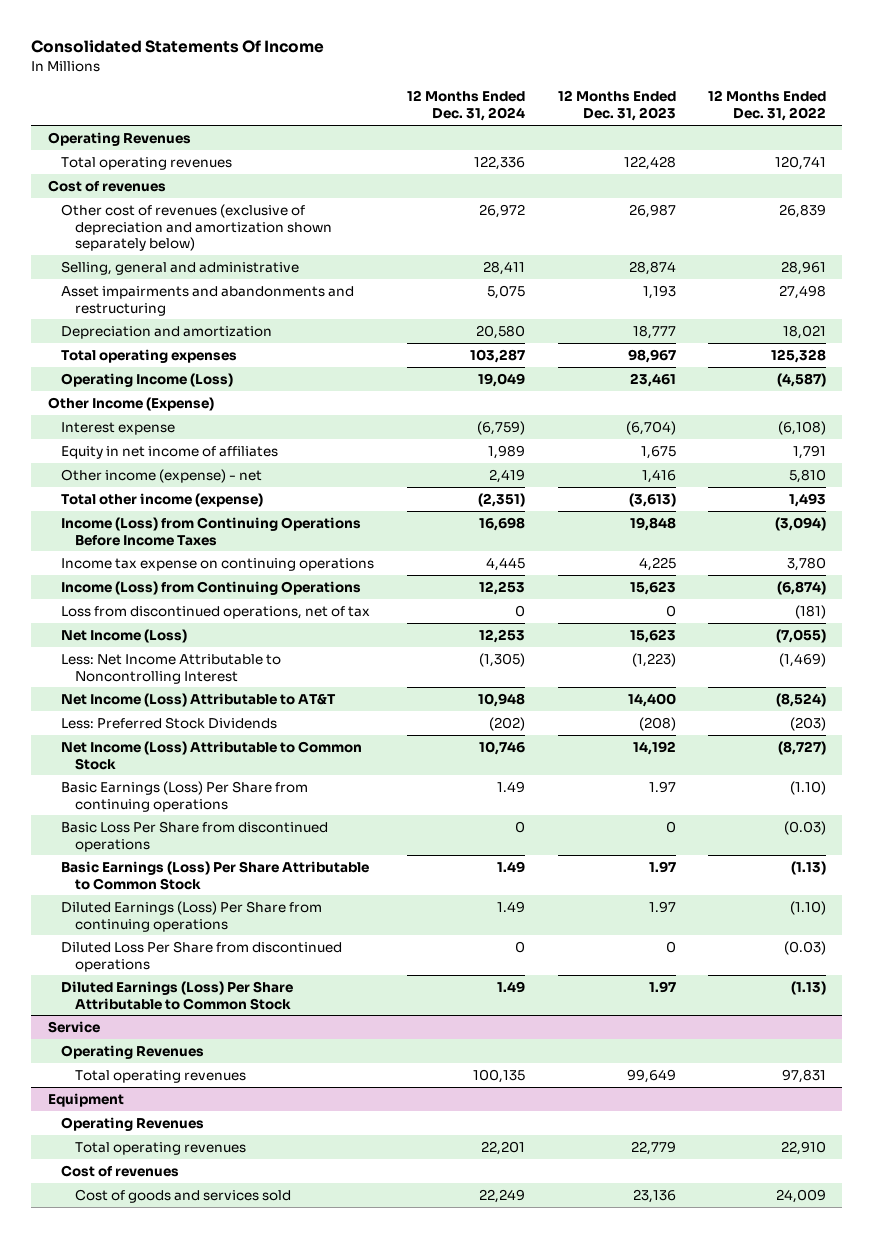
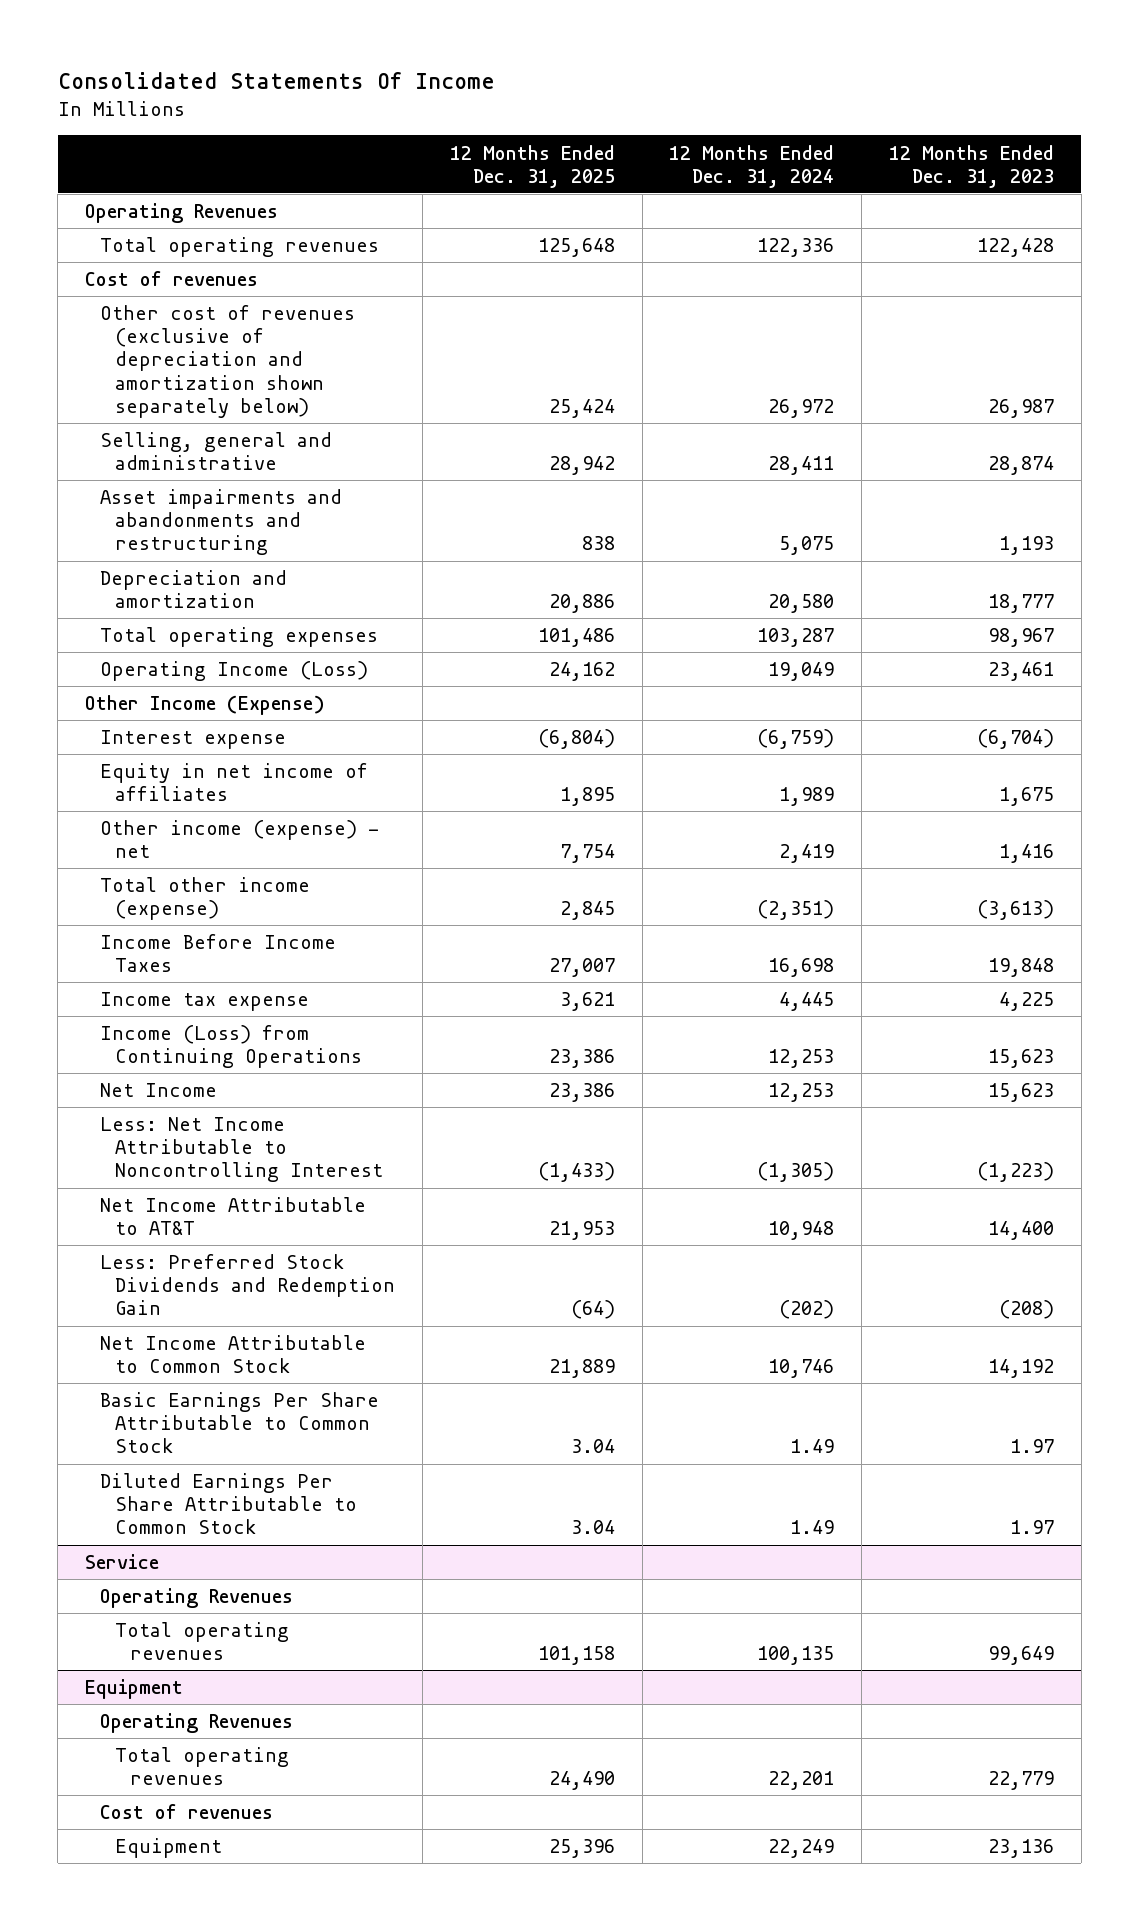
[708,90,827,122] 12 Months Ended Dec. 31, 2022 -> none
none -> [449,144,615,188] 12 Months Ended Dec. 31, 2025
[61,516,362,546] Income (Loss) from Continuing Operations Before Income Taxes -> [100,934,337,973] Income Before Income Taxes
[61,557,375,571] Income tax expense on continuing operations -> [100,992,310,1012] Income tax expense
[61,605,371,619] Loss from discontinued operations, net of tax -> none
[61,628,188,643] Net Income (Loss) -> [100,1083,218,1098] Net Income
[61,780,309,812] Basic Earnings (Loss) Per Share from continuing operations -> none
[61,820,329,852] Basic Loss Per Share from discontinued operations -> none
[61,900,323,932] Diluted Earnings (Loss) Per Share from continuing operations -> none
[61,940,343,972] Diluted Loss Per Share from discontinued operations -> none
[61,692,337,707] Net Income (Loss) Attributable to AT&T -> [100,1197,367,1236] Net Income Attributable to AT&T
[61,716,278,729] Less: Preferred Stock Dividends -> [100,1254,396,1316] Less: Preferred Stock Dividends and Redemption Gain
[61,740,363,770] Net Income (Loss) Attributable to Common Stock -> [100,1335,367,1374] Net Income Attributable to Common Stock
[61,860,370,890] Basic Earnings (Loss) Per Share Attributable to Common Stock -> [100,1392,380,1454] Basic Earnings Per Share Attributable to Common Stock
[61,980,294,1010] Diluted Earnings (Loss) Per Share Attributable to Common Stock -> [100,1473,358,1535] Diluted Earnings Per Share Attributable to Common Stock
[75,1188,292,1203] Cost of goods and services sold -> [115,1838,223,1859] Equipment

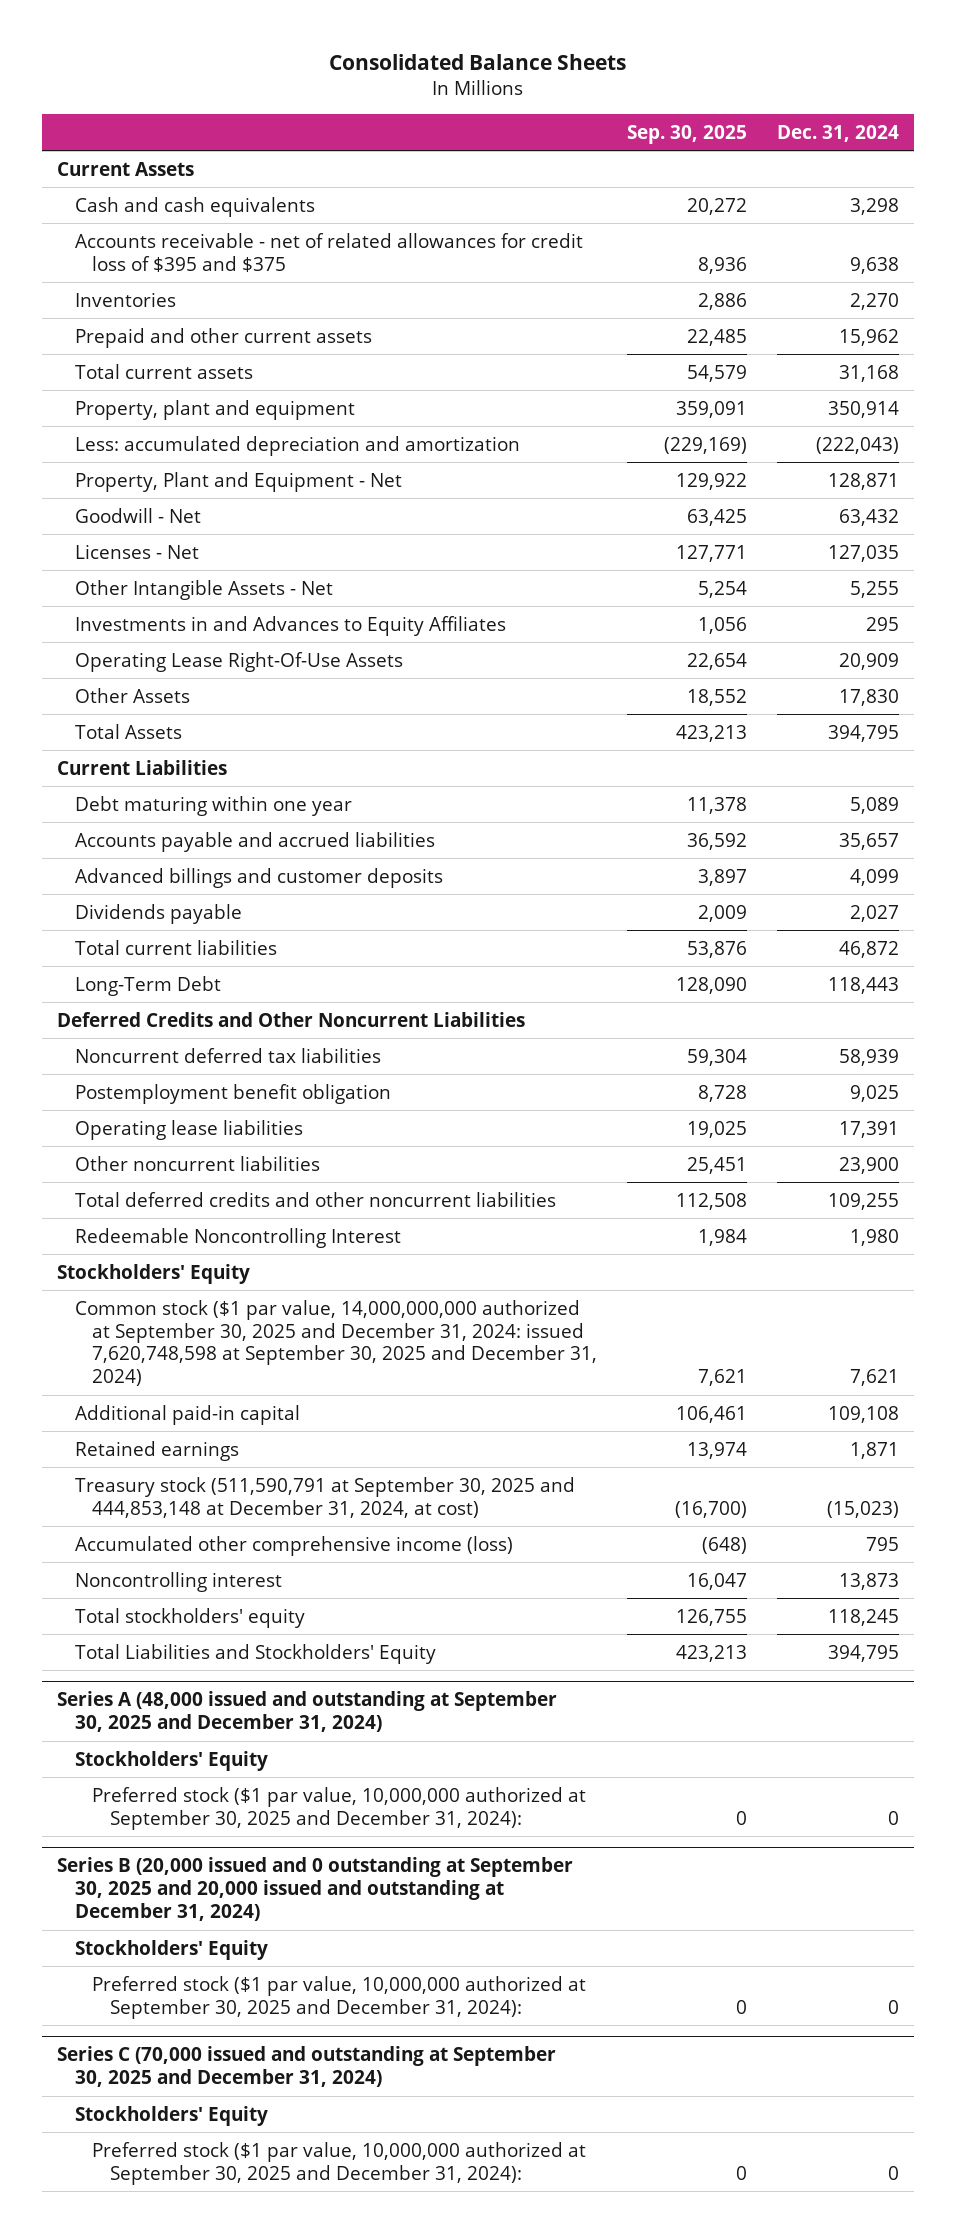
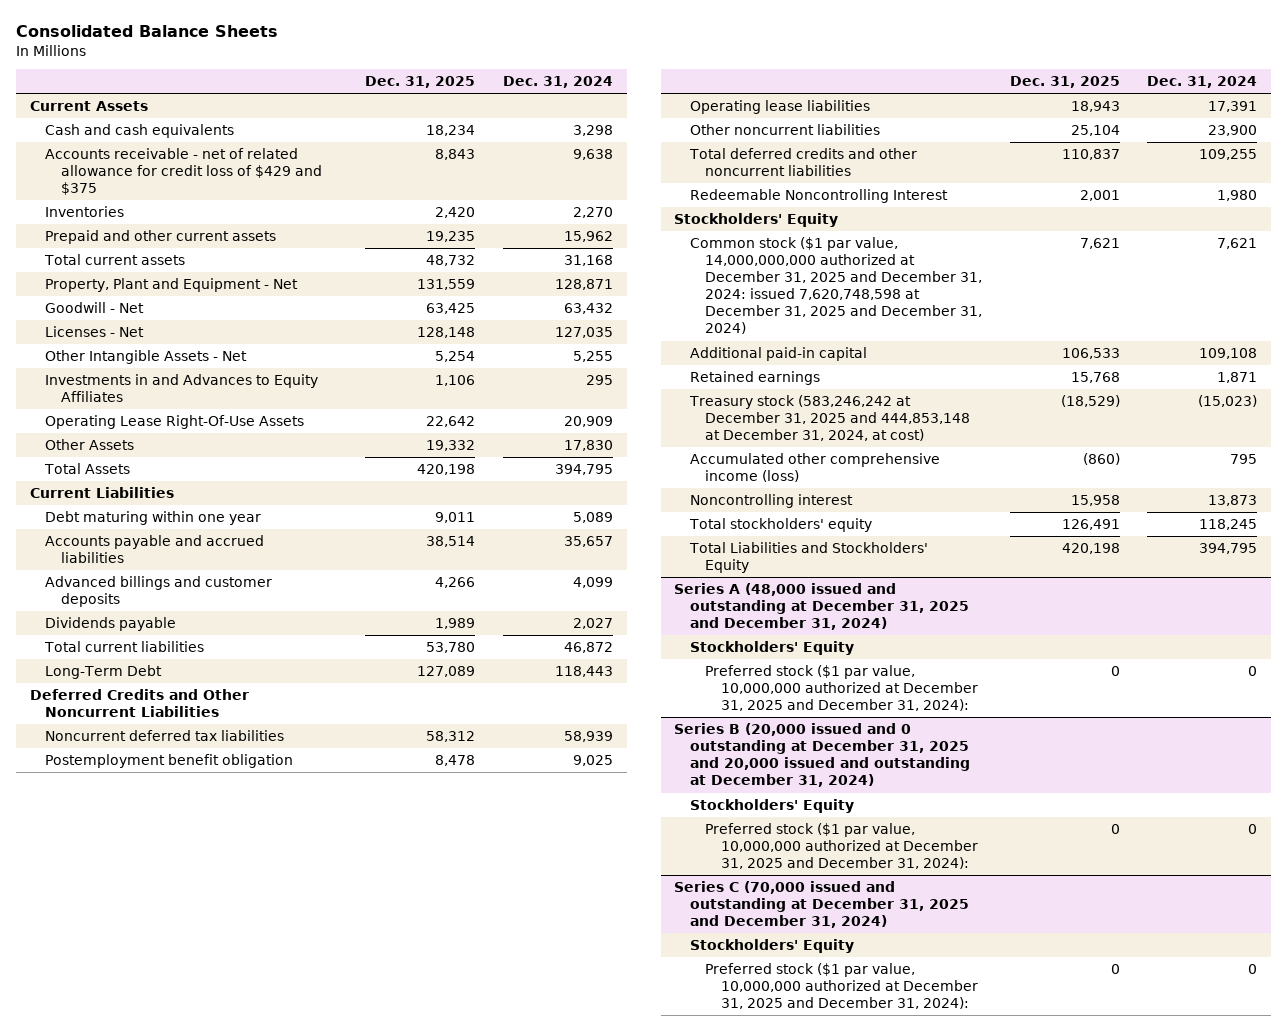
[627,124,748,144] Sep. 30, 2025 -> none
none -> [365,76,476,89] Dec. 31, 2025
[74,232,583,272] Accounts receivable - net of related allowances for credit loss of $395 and $375 -> [45,148,322,196] Accounts receivable - net of related allowance for credit loss of $429 and $375
[74,399,355,420] Property, plant and equipment -> none
[74,435,520,456] Less: accumulated depreciation and amortization -> none
[74,1299,598,1387] Common stock ($1 par value, 14,000,000,000 authorized at September 30, 2025 and December 31, 2024: issued 7,620,748,598 at September 30, 2025 and December 31, 2024) -> [689,237,983,335] Common stock ($1 par value, 14,000,000,000 authorized at December 31, 2025 and December 31, 2024: issued 7,620,748,598 at December 31, 2025 and December 31, 2024)
[74,1476,575,1518] Treasury stock (511,590,791 at September 30, 2025 and 444,853,148 at December 31, 2024, at cost) -> [688,395,971,442] Treasury stock (583,246,242 at December 31, 2025 and 444,853,148 at December 31, 2024, at cost)
[56,1691,557,1733] Series A (48,000 issued and outstanding at September 30, 2025 and December 31, 2024) -> [674,583,969,631] Series A (48,000 issued and outstanding at December 31, 2025 and December 31, 2024)
[92,1786,587,1830] Preferred stock ($1 par value, 10,000,000 authorized at September 30, 2025 and December 31, 2024): -> [705,665,978,712] Preferred stock ($1 par value, 10,000,000 authorized at December 31, 2025 and December 31, 2024):
[56,1857,573,1921] Series B (20,000 issued and 0 outstanding at September 30, 2025 and 20,000 issued and outstanding at December 31, 2024) -> [674,723,970,788] Series B (20,000 issued and 0 outstanding at December 31, 2025 and 20,000 issued and outstanding at December 31, 2024)
[92,1975,587,2019] Preferred stock ($1 par value, 10,000,000 authorized at September 30, 2025 and December 31, 2024): -> [705,823,978,870] Preferred stock ($1 par value, 10,000,000 authorized at December 31, 2025 and December 31, 2024):
[56,2046,556,2088] Series C (70,000 issued and outstanding at September 30, 2025 and December 31, 2024) -> [674,881,969,929] Series C (70,000 issued and outstanding at December 31, 2025 and December 31, 2024)
[92,2141,587,2185] Preferred stock ($1 par value, 10,000,000 authorized at September 30, 2025 and December 31, 2024): -> [705,963,978,1010] Preferred stock ($1 par value, 10,000,000 authorized at December 31, 2025 and December 31, 2024):

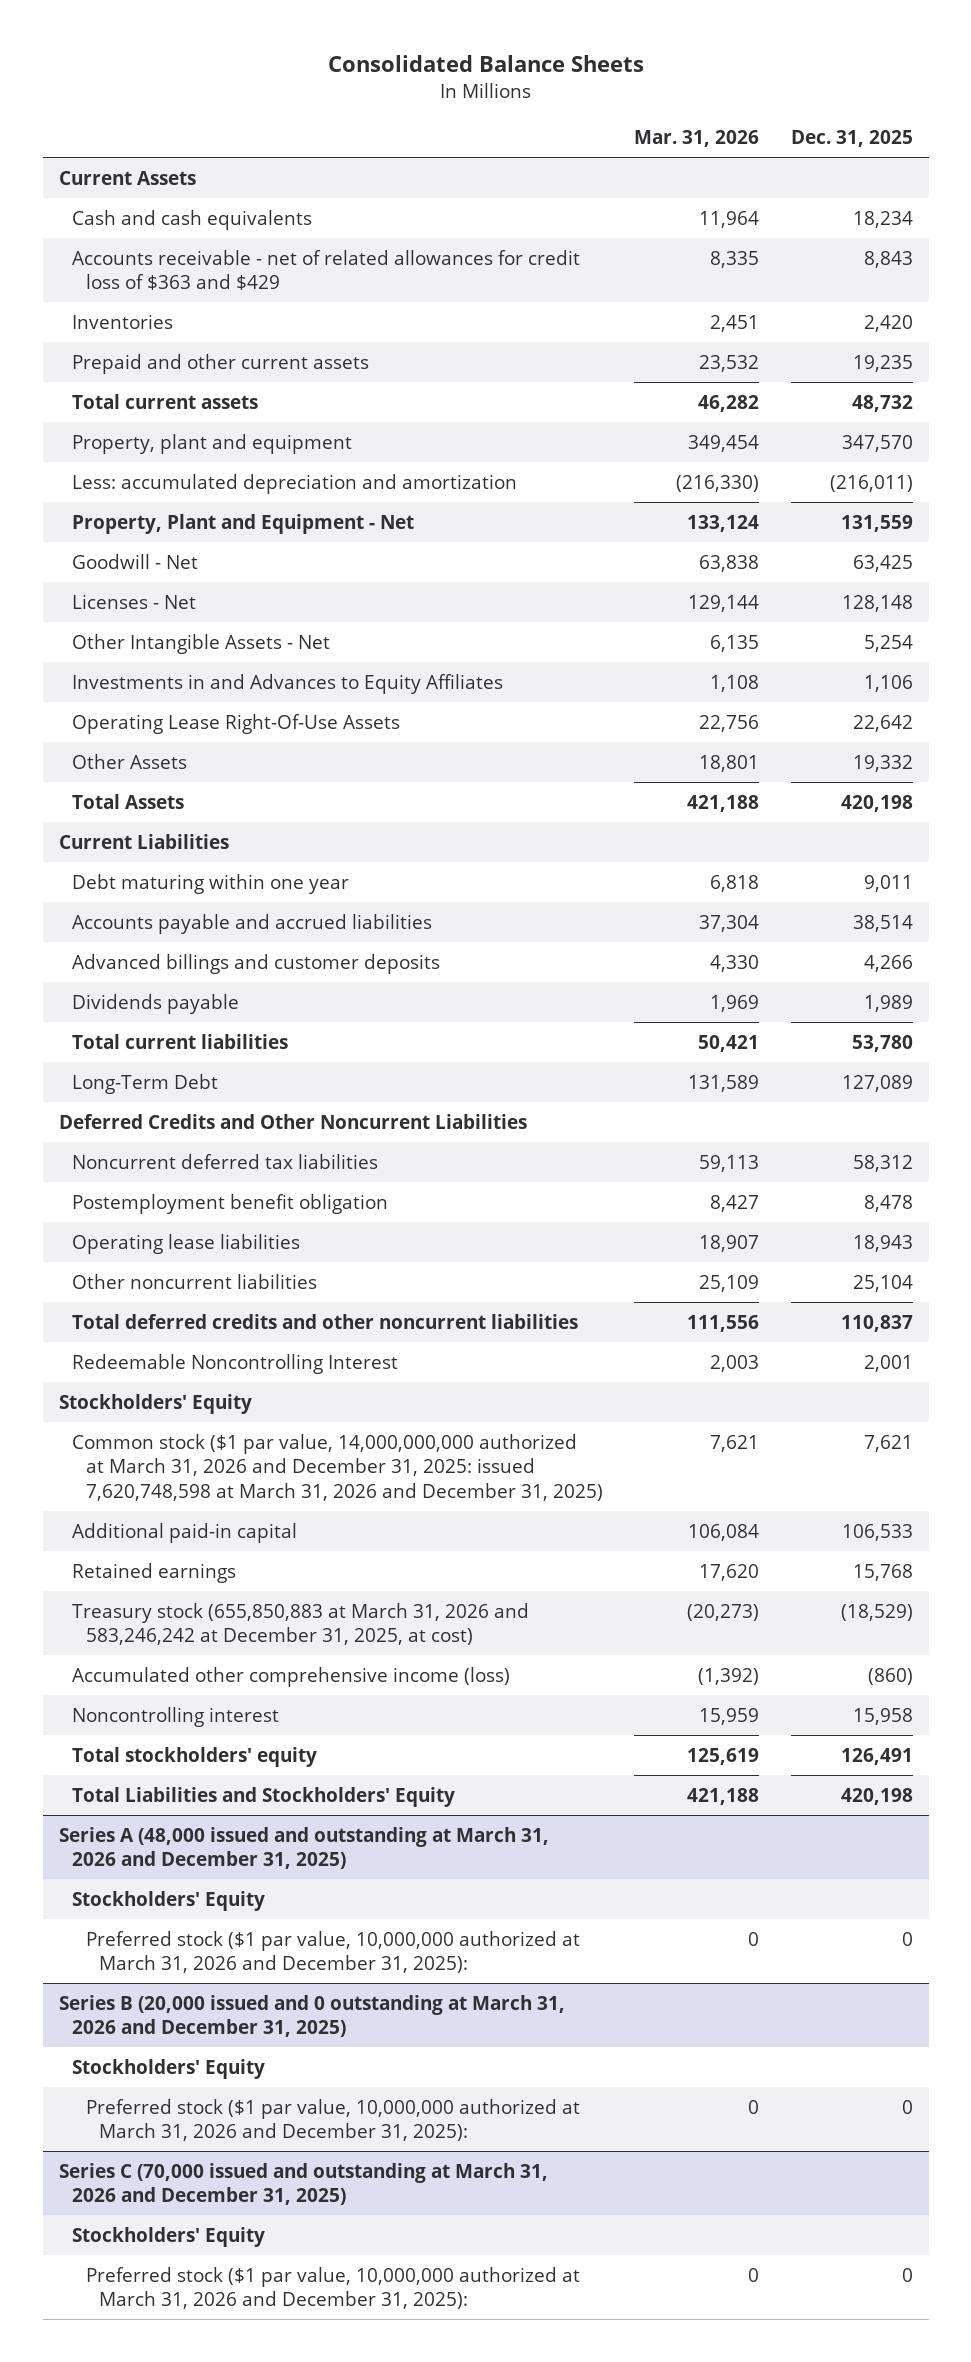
[503,76,614,89] Dec. 31, 2024 -> none
none -> [634,130,760,148] Mar. 31, 2026
[45,148,322,196] Accounts receivable - net of related allowance for credit loss of $429 and $375 -> [72,249,581,291] Accounts receivable - net of related allowances for credit loss of $363 and $429
none -> [72,433,353,454] Property, plant and equipment
none -> [72,473,518,494] Less: accumulated depreciation and amortization
[689,237,983,335] Common stock ($1 par value, 14,000,000,000 authorized at December 31, 2025 and December 31, 2024: issued 7,620,748,598 at December 31, 2025 and December 31, 2024) -> [72,1433,603,1502] Common stock ($1 par value, 14,000,000,000 authorized at March 31, 2026 and December 31, 2025: issued 7,620,748,598 at March 31, 2026 and December 31, 2025)
[688,395,971,442] Treasury stock (583,246,242 at December 31, 2025 and 444,853,148 at December 31, 2024, at cost) -> [72,1602,530,1646] Treasury stock (655,850,883 at March 31, 2026 and 583,246,242 at December 31, 2025, at cost)
[674,583,969,631] Series A (48,000 issued and outstanding at December 31, 2025 and December 31, 2024) -> [58,1826,549,1870] Series A (48,000 issued and outstanding at March 31, 2026 and December 31, 2025)
[705,665,978,712] Preferred stock ($1 par value, 10,000,000 authorized at December 31, 2025 and December 31, 2024): -> [85,1930,580,1974] Preferred stock ($1 par value, 10,000,000 authorized at March 31, 2026 and December 31, 2025):
[674,723,970,788] Series B (20,000 issued and 0 outstanding at December 31, 2025 and 20,000 issued and outstanding at December 31, 2024) -> [58,1994,565,2038] Series B (20,000 issued and 0 outstanding at March 31, 2026 and December 31, 2025)
[705,823,978,870] Preferred stock ($1 par value, 10,000,000 authorized at December 31, 2025 and December 31, 2024): -> [85,2098,580,2142] Preferred stock ($1 par value, 10,000,000 authorized at March 31, 2026 and December 31, 2025):
[674,881,969,929] Series C (70,000 issued and outstanding at December 31, 2025 and December 31, 2024) -> [58,2162,548,2206] Series C (70,000 issued and outstanding at March 31, 2026 and December 31, 2025)
[705,963,978,1010] Preferred stock ($1 par value, 10,000,000 authorized at December 31, 2025 and December 31, 2024): -> [85,2266,580,2310] Preferred stock ($1 par value, 10,000,000 authorized at March 31, 2026 and December 31, 2025):

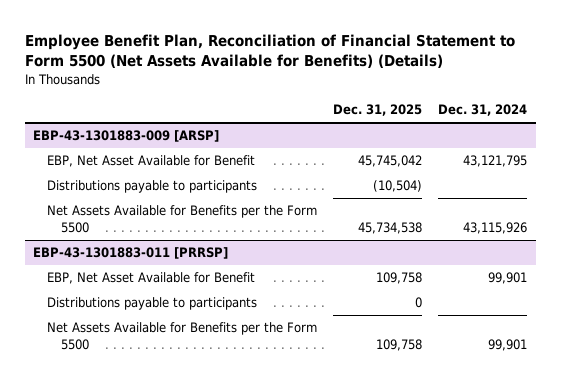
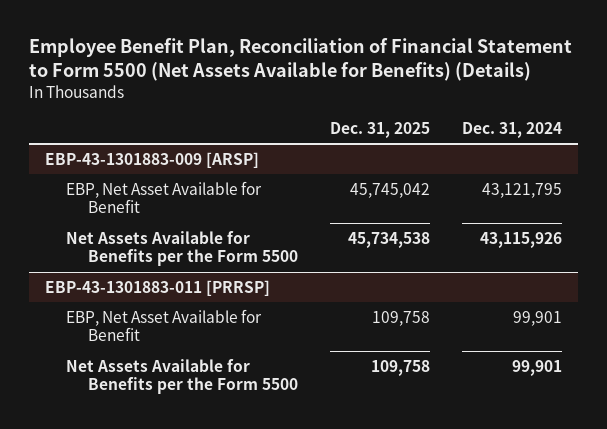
[47,180,258,194] Distributions payable to participants -> none
[47,297,258,311] Distributions payable to participants -> none

